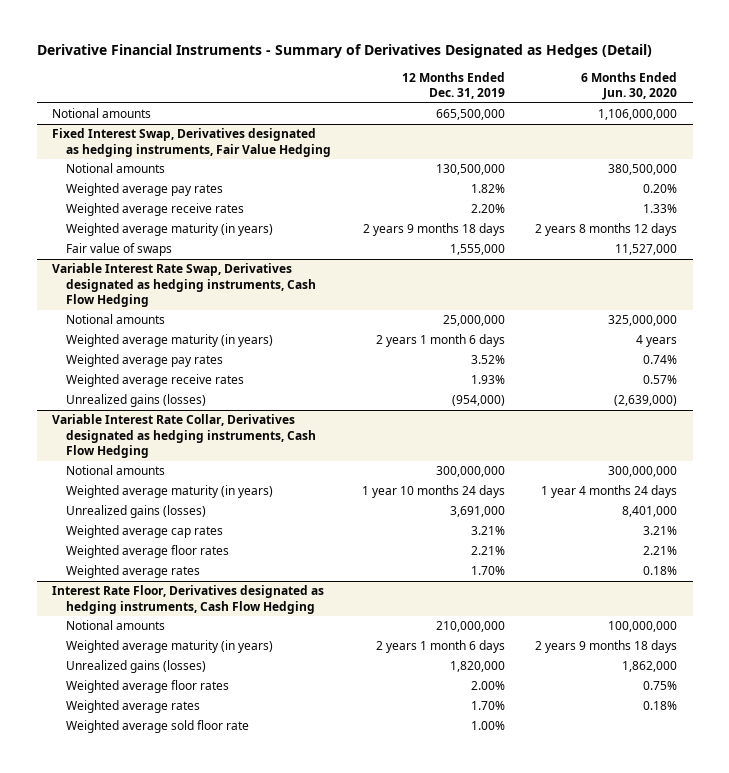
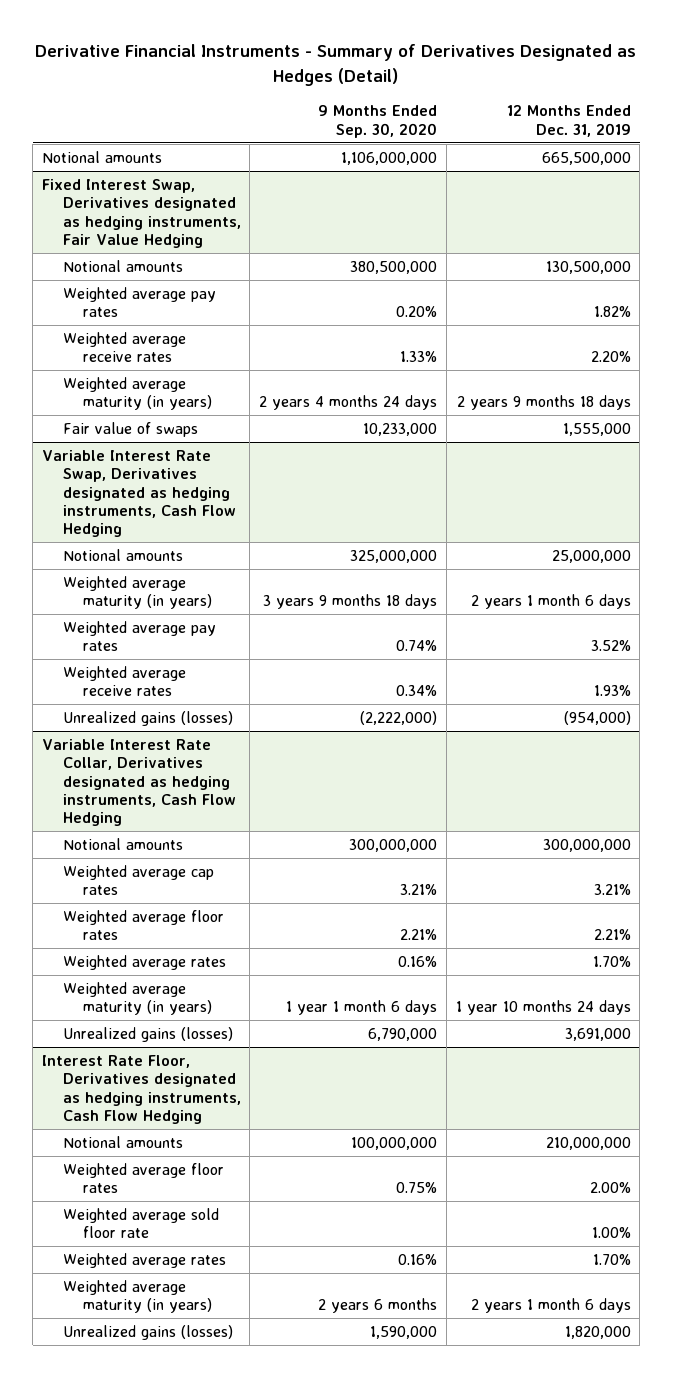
[581,71,678,101] 6 Months Ended Jun. 30, 2020 -> none
none -> [318,105,438,138] 9 Months Ended Sep. 30, 2020
[66,485,274,499] Weighted average maturity (in years) -> [62,981,213,1016] Weighted average maturity (in years)
[66,505,207,519] Unrealized gains (losses) -> [62,1026,233,1042] Unrealized gains (losses)
[66,700,201,714] Weighted average rates -> [62,1252,226,1268] Weighted average rates
[66,640,274,654] Weighted average maturity (in years) -> [62,1279,213,1314] Weighted average maturity (in years)
[66,660,207,674] Unrealized gains (losses) -> [62,1324,233,1340] Unrealized gains (losses)

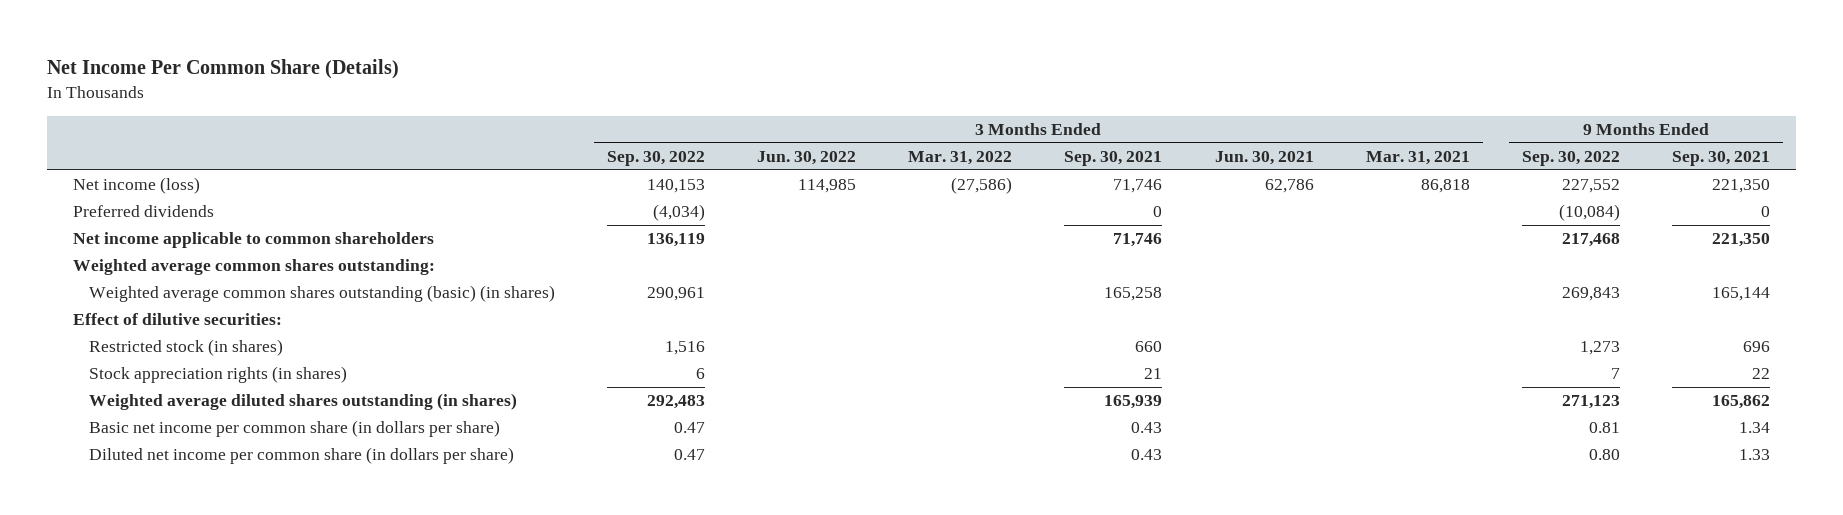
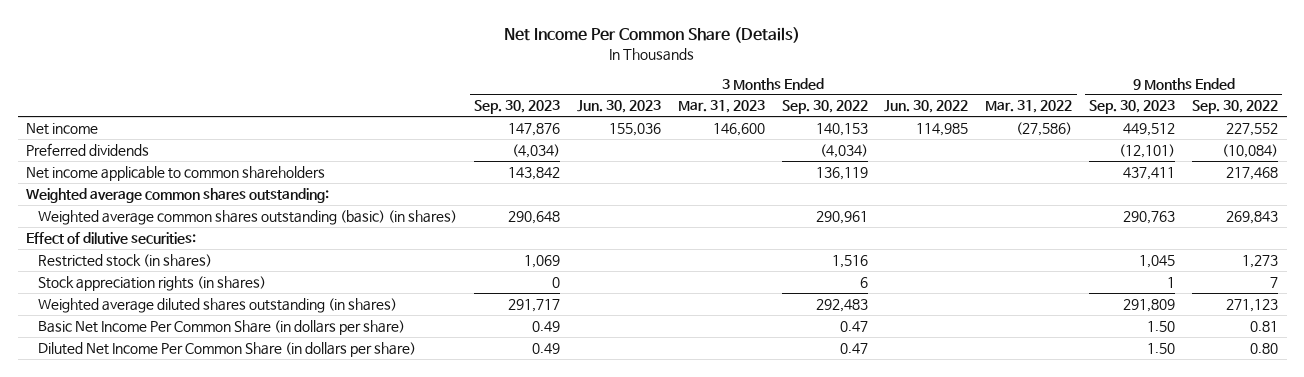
[1064,150,1163,166] Sep. 30, 2021 -> none
[1214,150,1314,165] Jun. 30, 2021 -> none
[1365,150,1470,165] Mar. 31, 2021 -> none
[1672,150,1771,166] Sep. 30, 2021 -> none
none -> [473,100,560,115] Sep. 30, 2023
none -> [576,100,661,114] Jun. 30, 2023
none -> [677,100,765,114] Mar. 31, 2023
none -> [1089,100,1176,115] Sep. 30, 2023
[73,177,201,195] Net income (loss) -> [26,122,99,135] Net income
[88,420,500,438] Basic net income per common share (in dollars per share) -> [38,319,406,335] Basic Net Income Per Common Share (in dollars per share)
[88,447,514,465] Diluted net income per common share (in dollars per share) -> [38,341,417,357] Diluted Net Income Per Common Share (in dollars per share)

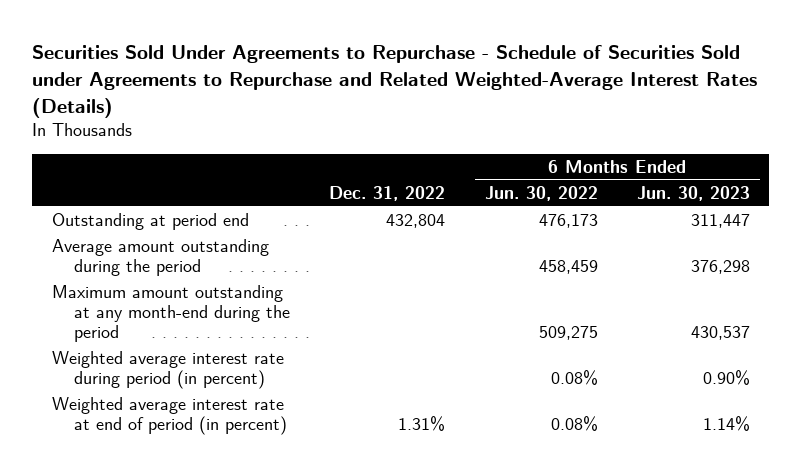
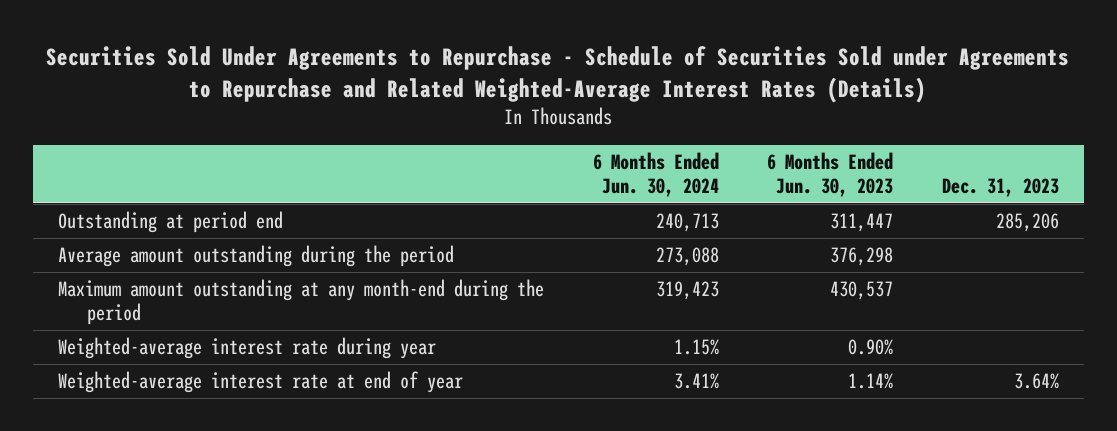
[329,185,446,201] Dec. 31, 2022 -> none
[484,185,598,201] Jun. 30, 2022 -> none
none -> [592,151,719,198] 6 Months Ended Jun. 30, 2024
none -> [942,178,1060,198] Dec. 31, 2023
[51,351,284,390] Weighted average interest rate during period (in percent) -> [57,336,436,359] Weighted-average interest rate during year
[51,397,288,436] Weighted average interest rate at end of period (in percent) -> [57,370,463,393] Weighted-average interest rate at end of year

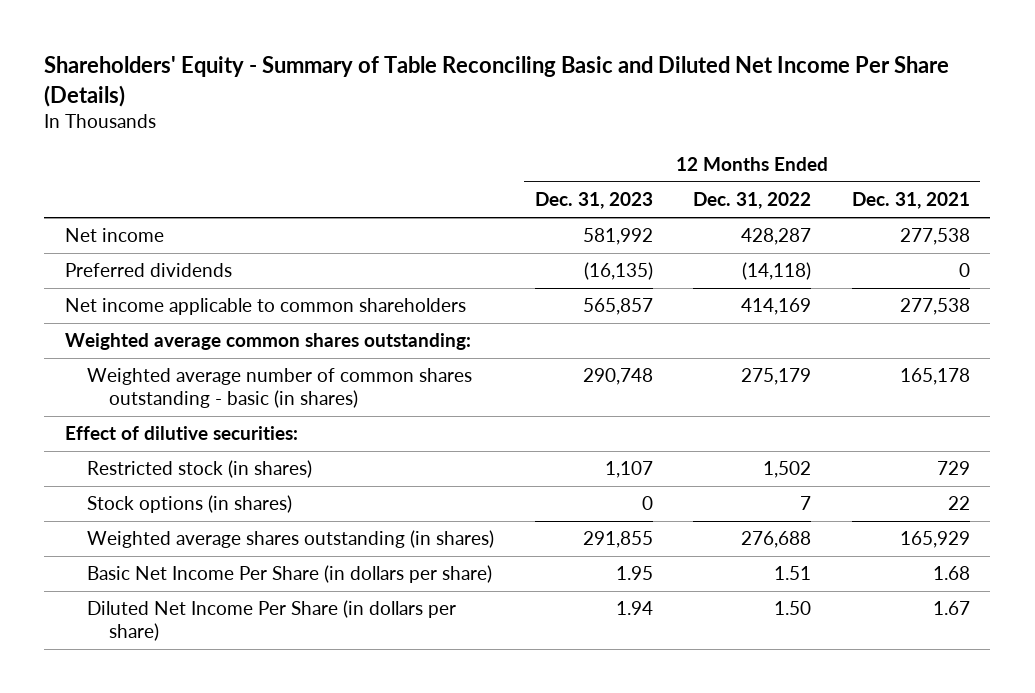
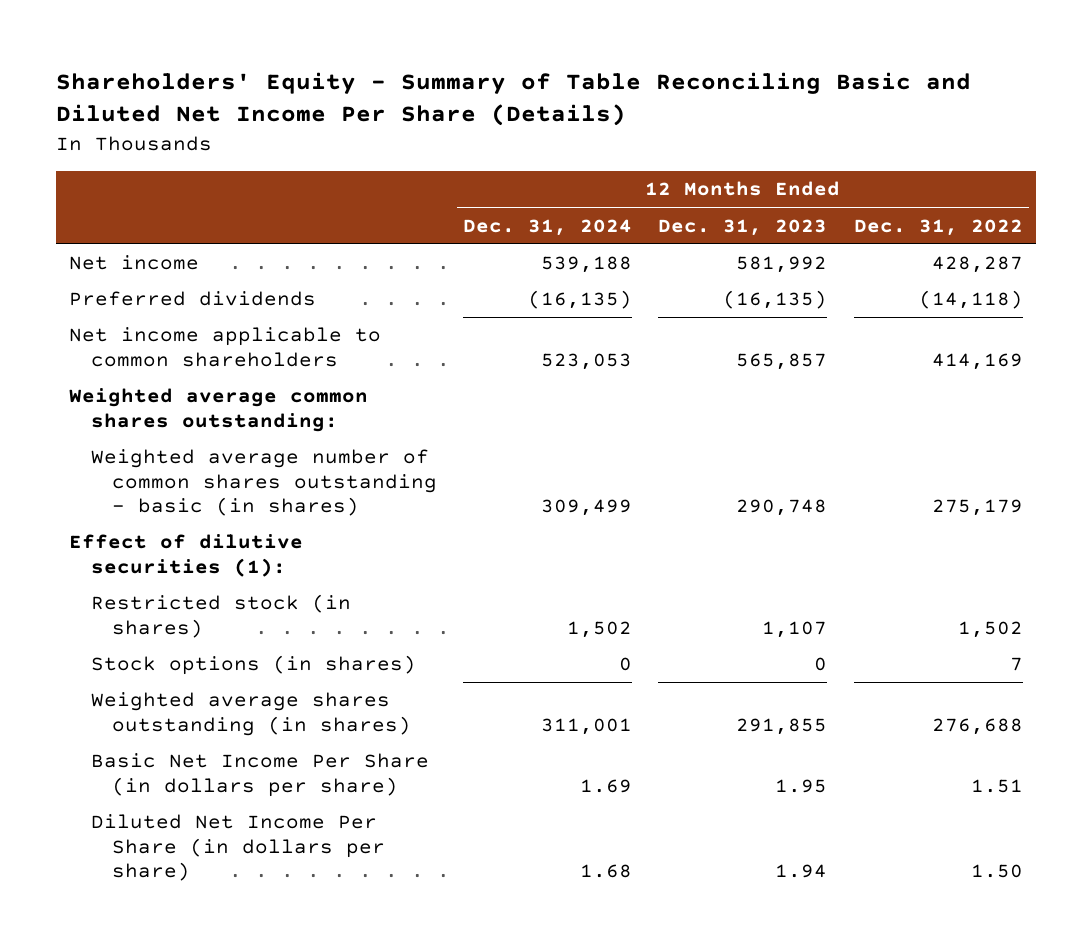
[852,192,971,210] Dec. 31, 2021 -> none
none -> [463,218,633,236] Dec. 31, 2024
[64,426,298,441] Effect of dilutive securities: -> [68,534,303,577] Effect of dilutive securities (1):

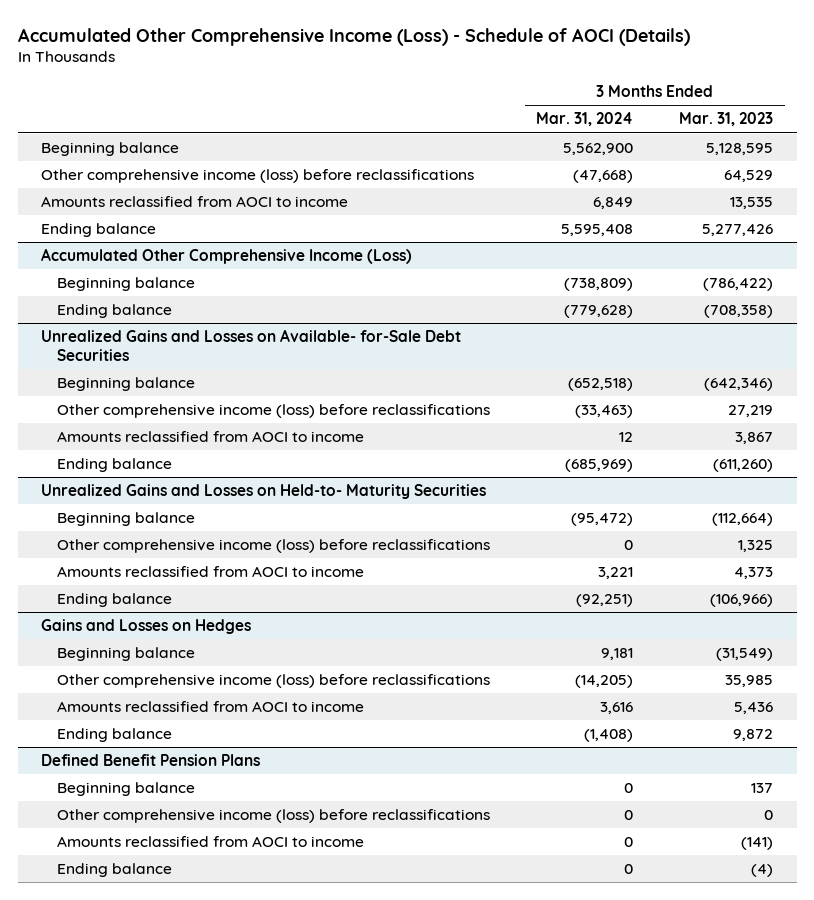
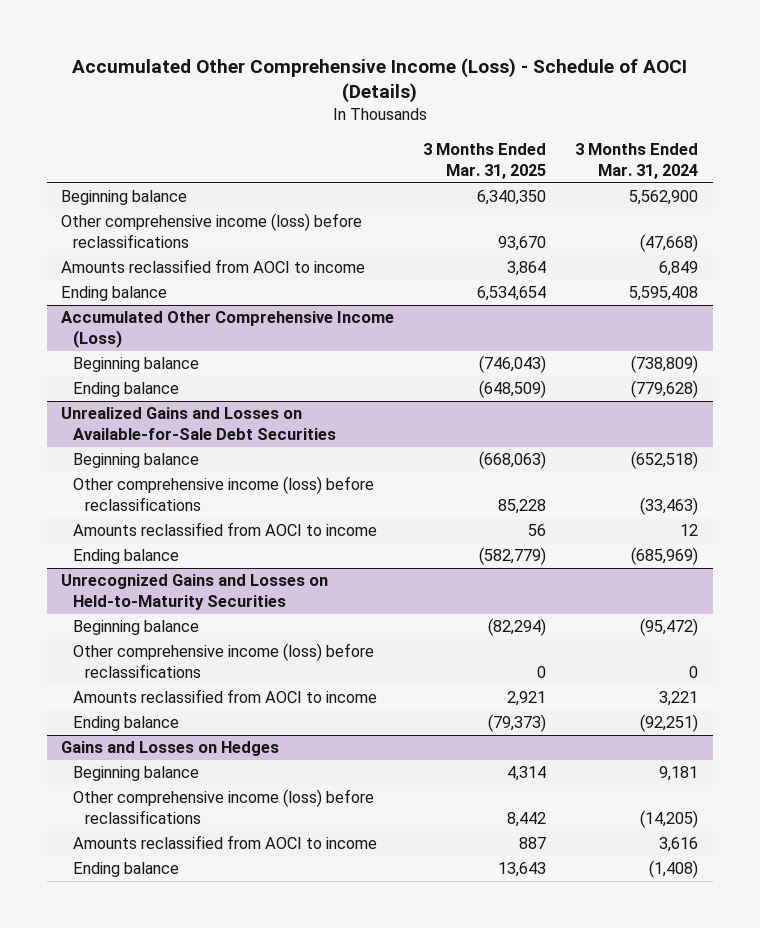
[679,112,774,127] Mar. 31, 2023 -> none
none -> [423,143,547,180] 3 Months Ended Mar. 31, 2025
[40,329,461,362] Unrealized Gains and Losses on Available- for-Sale Debt Securities -> [61,407,337,440] Unrealized Gains and Losses on Available-for-Sale Debt Securities
[40,484,486,500] Unrealized Gains and Losses on Held-to- Maturity Securities -> [61,574,329,610] Unrecognized Gains and Losses on Held-to-Maturity Securities
[40,754,260,767] Defined Benefit Pension Plans -> none
[57,782,196,797] Beginning balance -> none
[57,809,491,824] Other comprehensive income (loss) before reclassifications -> none
[57,836,365,848] Amounts reclassified from AOCI to income -> none
[57,863,173,878] Ending balance -> none

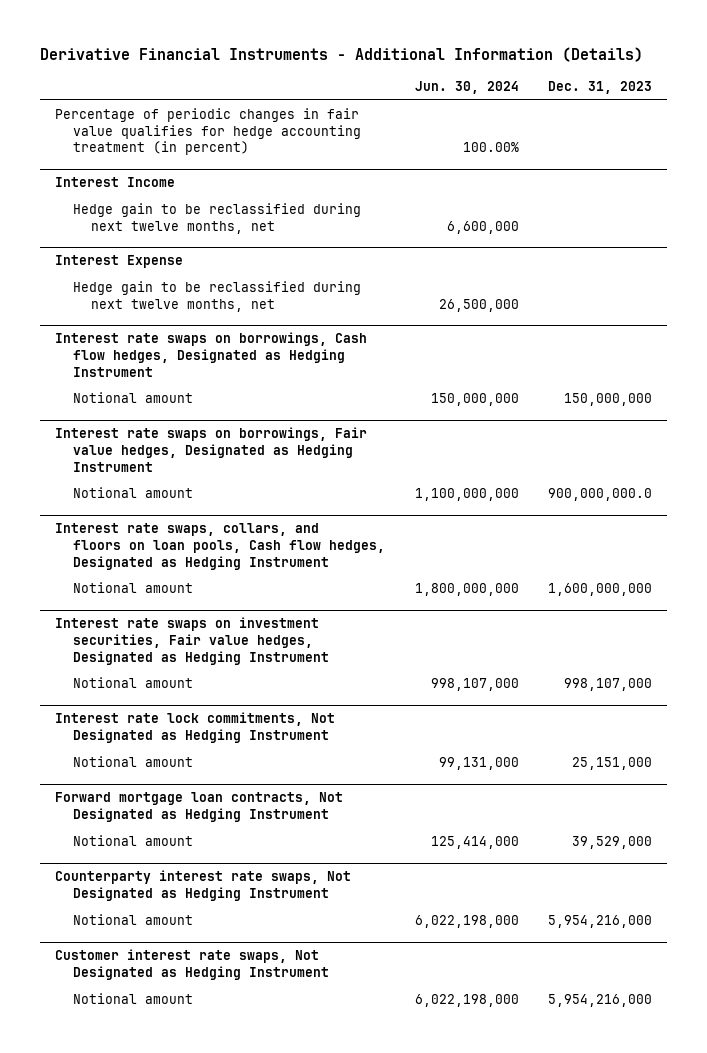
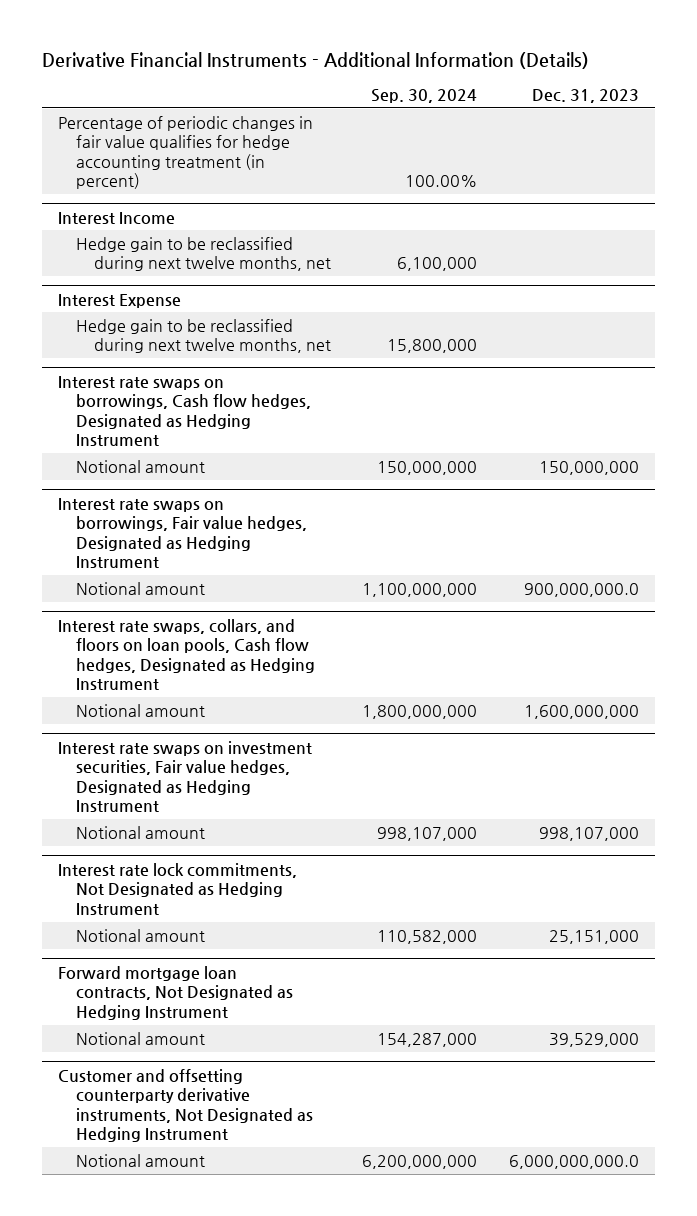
[414,81,519,95] Jun. 30, 2024 -> none
none -> [371,88,478,103] Sep. 30, 2024
[54,870,351,902] Counterparty interest rate swaps, Not Designated as Hedging Instrument -> none
[54,949,330,981] Customer interest rate swaps, Not Designated as Hedging Instrument -> none
[73,993,194,1005] Notional amount -> none
none -> [57,1068,313,1143] Customer and offsetting counterparty derivative instruments, Not Designated as Hedging Instrument
[547,915,652,929] 5,954,216,000 -> [508,1154,639,1169] 6,000,000,000.0

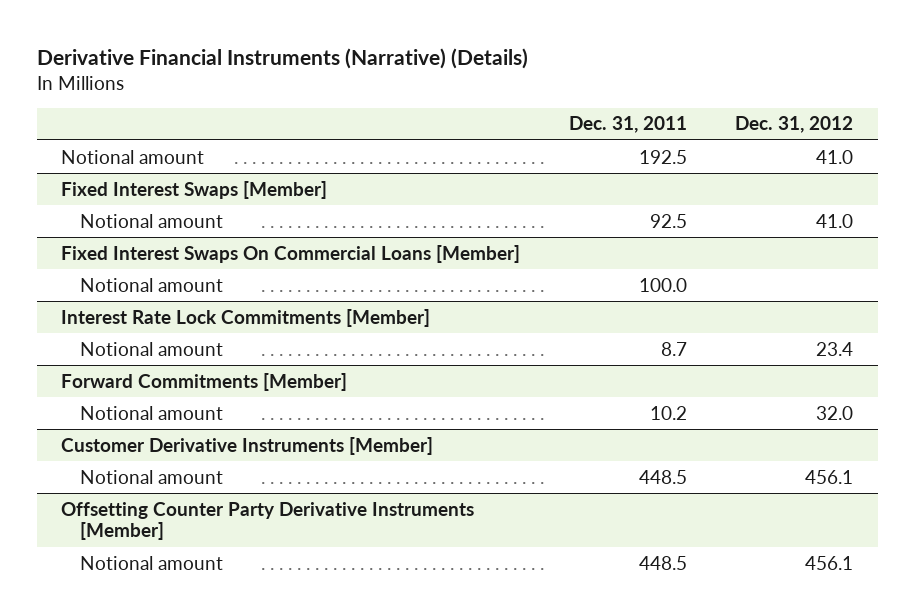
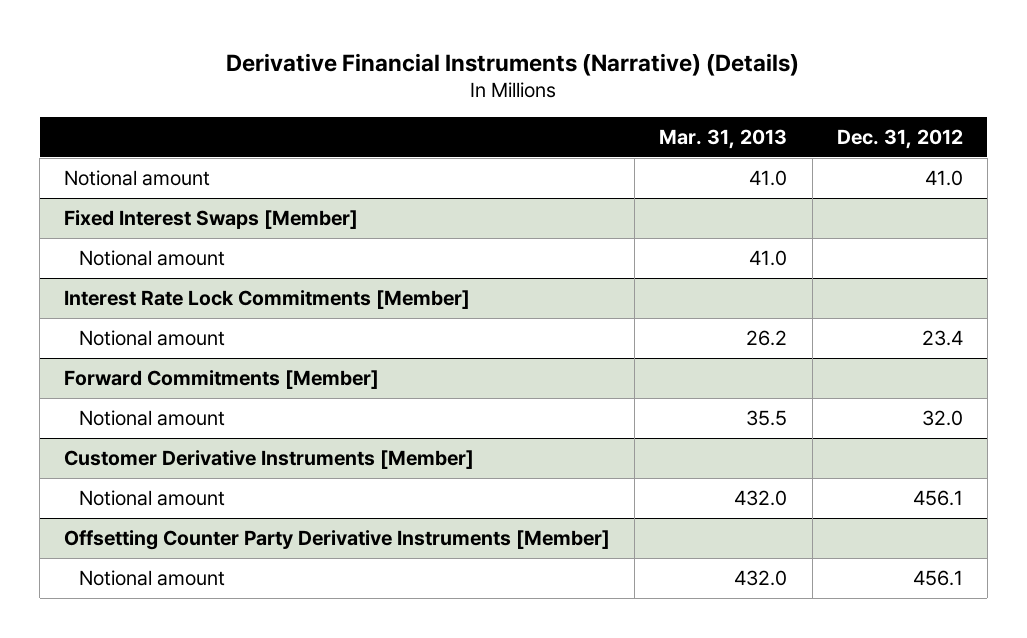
[568,116,687,134] Dec. 31, 2011 -> none
none -> [659,128,788,149] Mar. 31, 2013
[80,213,224,228] Notional amount -> none
[61,244,521,263] Fixed Interest Swaps On Commercial Loans [Member] -> none

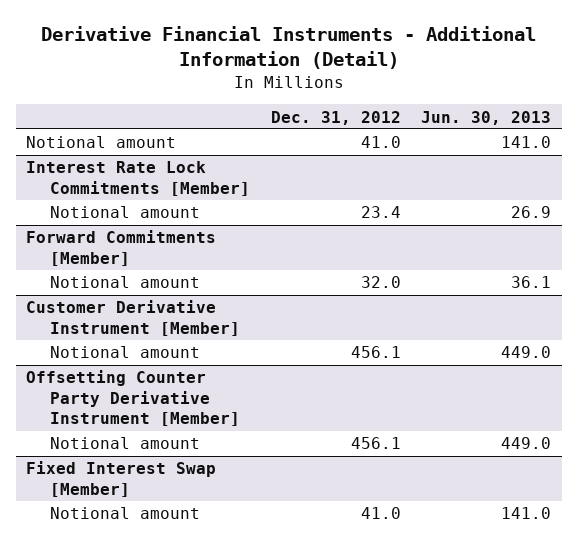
[226,52,800,76] Derivative Financial Instruments (Narrative) (Details) -> [40,26,536,70] Derivative Financial Instruments - Additional Information (Detail)
[659,128,788,149] Mar. 31, 2013 -> none
none -> [421,110,552,125] Jun. 30, 2013
[64,209,359,229] Fixed Interest Swaps [Member] -> none
[79,249,226,266] Notional amount -> none
[64,449,475,469] Customer Derivative Instruments [Member] -> [26,300,241,336] Customer Derivative Instrument [Member]
[64,529,611,550] Offsetting Counter Party Derivative Instruments [Member] -> [26,370,241,427] Offsetting Counter Party Derivative Instrument [Member]
none -> [26,461,217,497] Fixed Interest Swap [Member]
none -> [50,507,201,520] Notional amount

